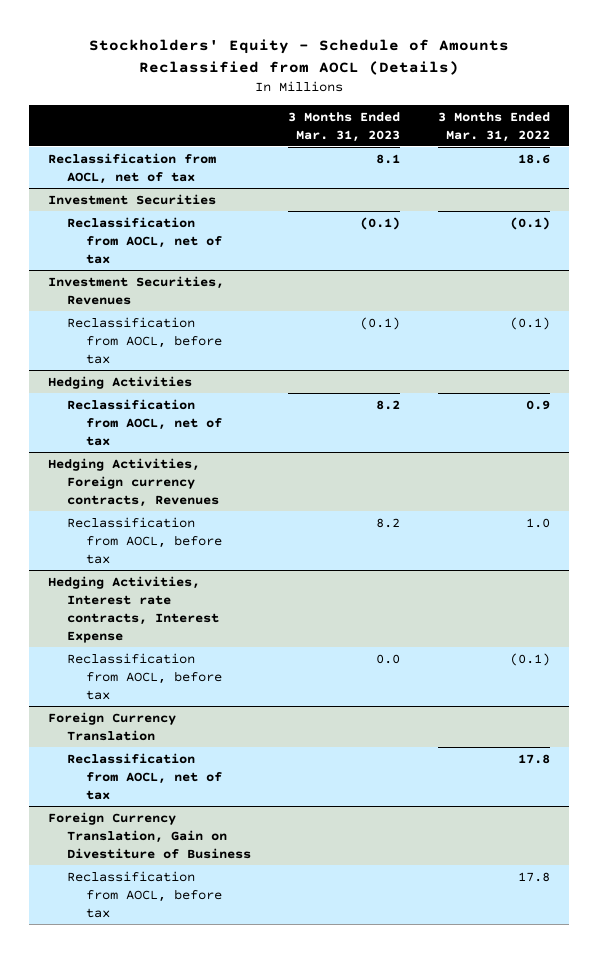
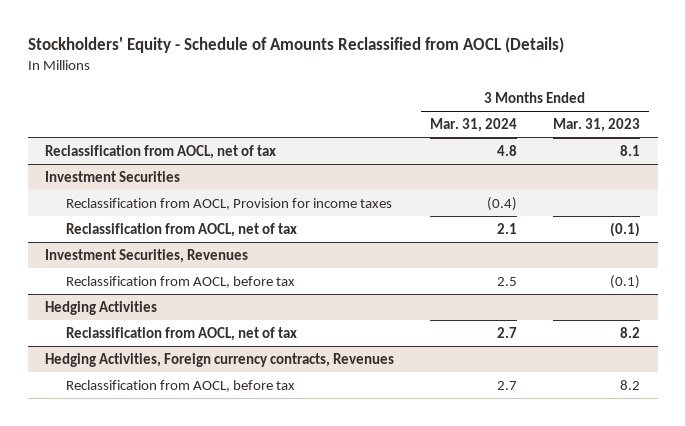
[438,111,551,142] 3 Months Ended Mar. 31, 2022 -> none
none -> [430,118,518,133] Mar. 31, 2024
none -> [66,197,393,210] Reclassification from AOCL, Provision for income taxes
[47,575,219,643] Hedging Activities, Interest rate contracts, Interest Expense -> none
[66,652,222,700] Reclassification from AOCL, before tax -> none
[47,711,176,741] Foreign Currency Translation -> none
[66,752,222,800] Reclassification from AOCL, net of tax -> none
[47,811,251,859] Foreign Currency Translation, Gain on Divestiture of Business -> none
[66,870,222,918] Reclassification from AOCL, before tax -> none

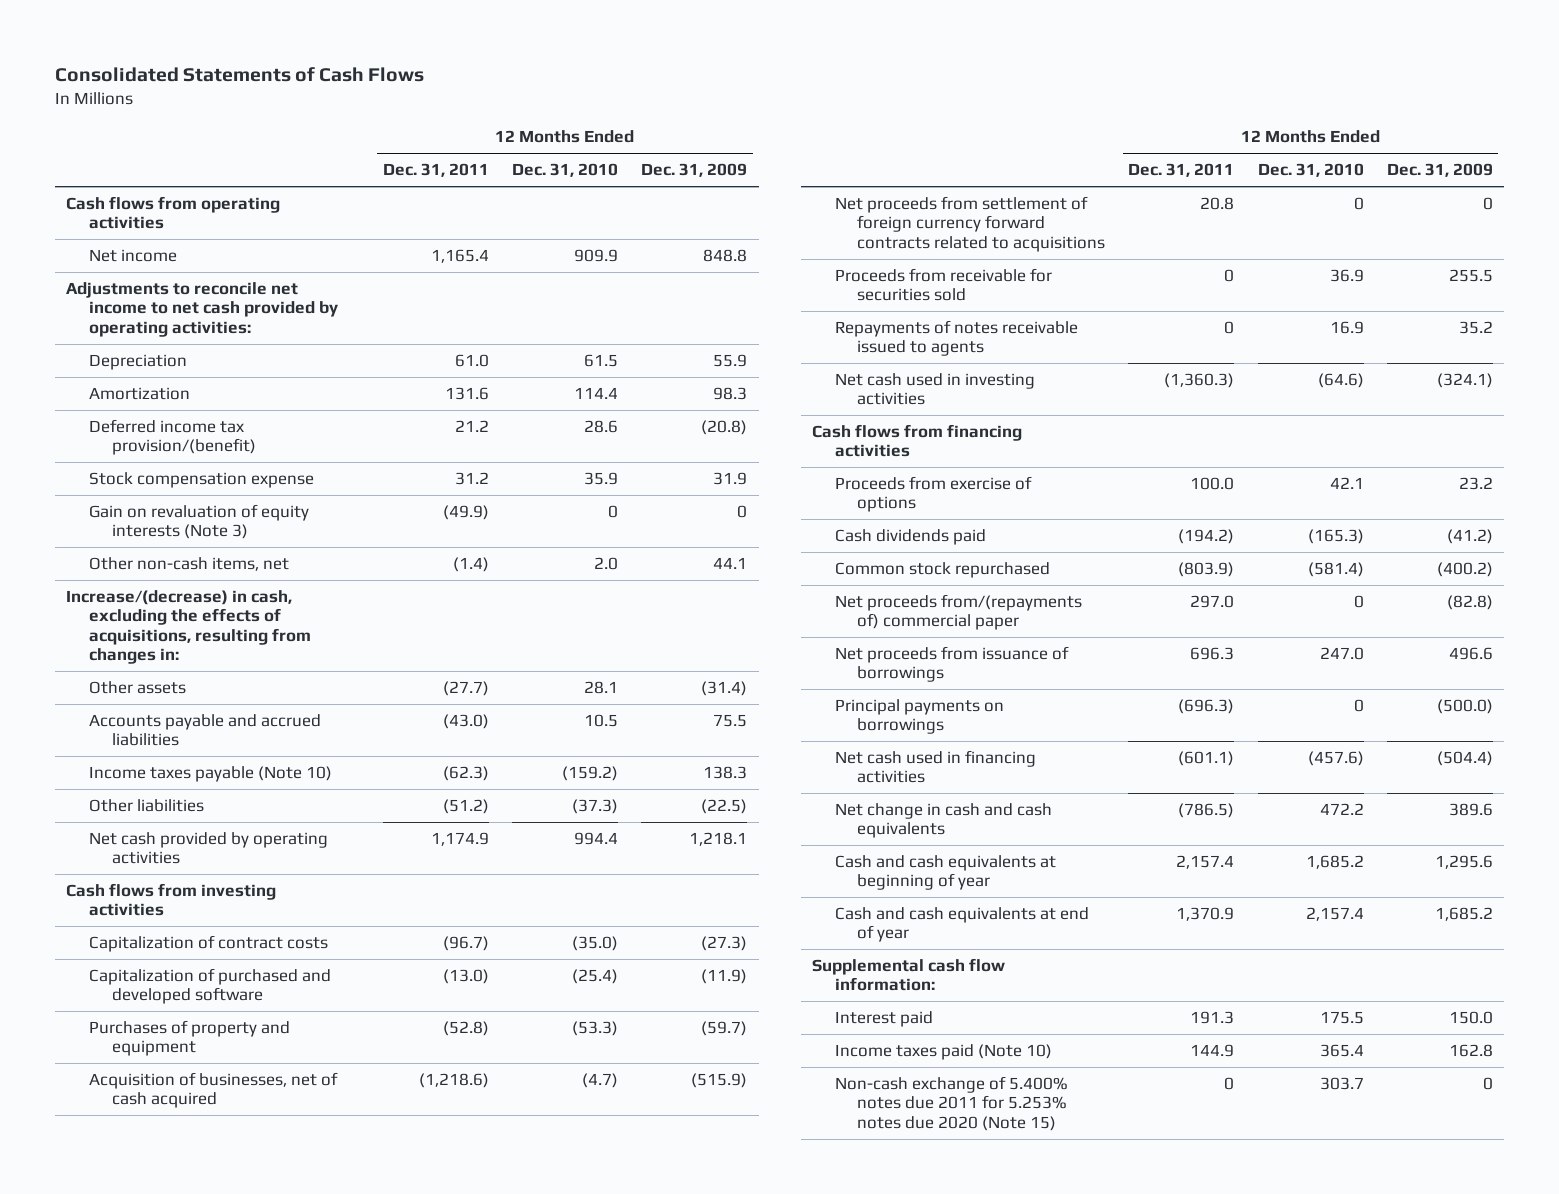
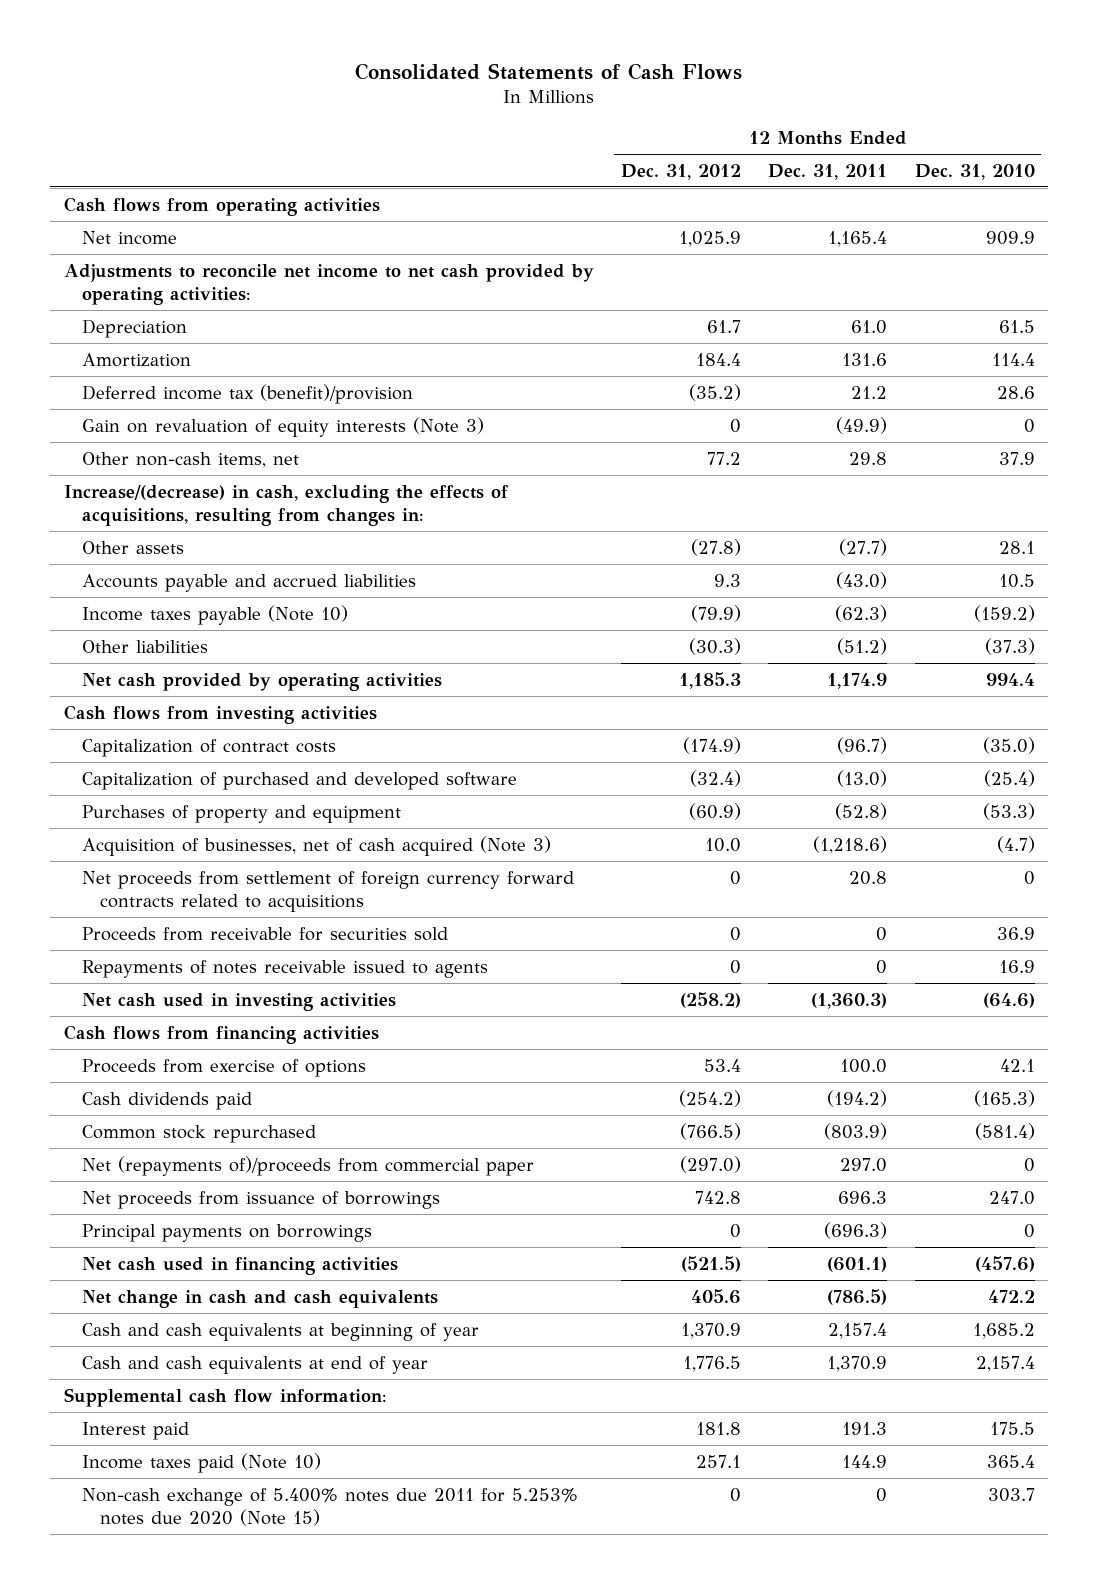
[641,163,748,178] Dec. 31, 2009 -> none
none -> [621,163,742,180] Dec. 31, 2012
[89,471,315,488] Stock compensation expense -> none
[89,418,256,456] Deferred income tax provision/(benefit) -> [82,383,414,404] Deferred income tax (benefit)/provision
[452,556,489,572] (1.4) -> [849,451,888,465] 29.8
[593,556,618,570] 2.0 -> [998,451,1035,465] 37.9
[89,1071,339,1109] Acquisition of businesses, net of cash acquired -> [82,835,552,856] Acquisition of businesses, net of cash acquired (Note 3)
[834,593,1082,631] Net proceeds from/(repayments of) commercial paper -> [82,1155,535,1176] Net (repayments of)/proceeds from commercial paper

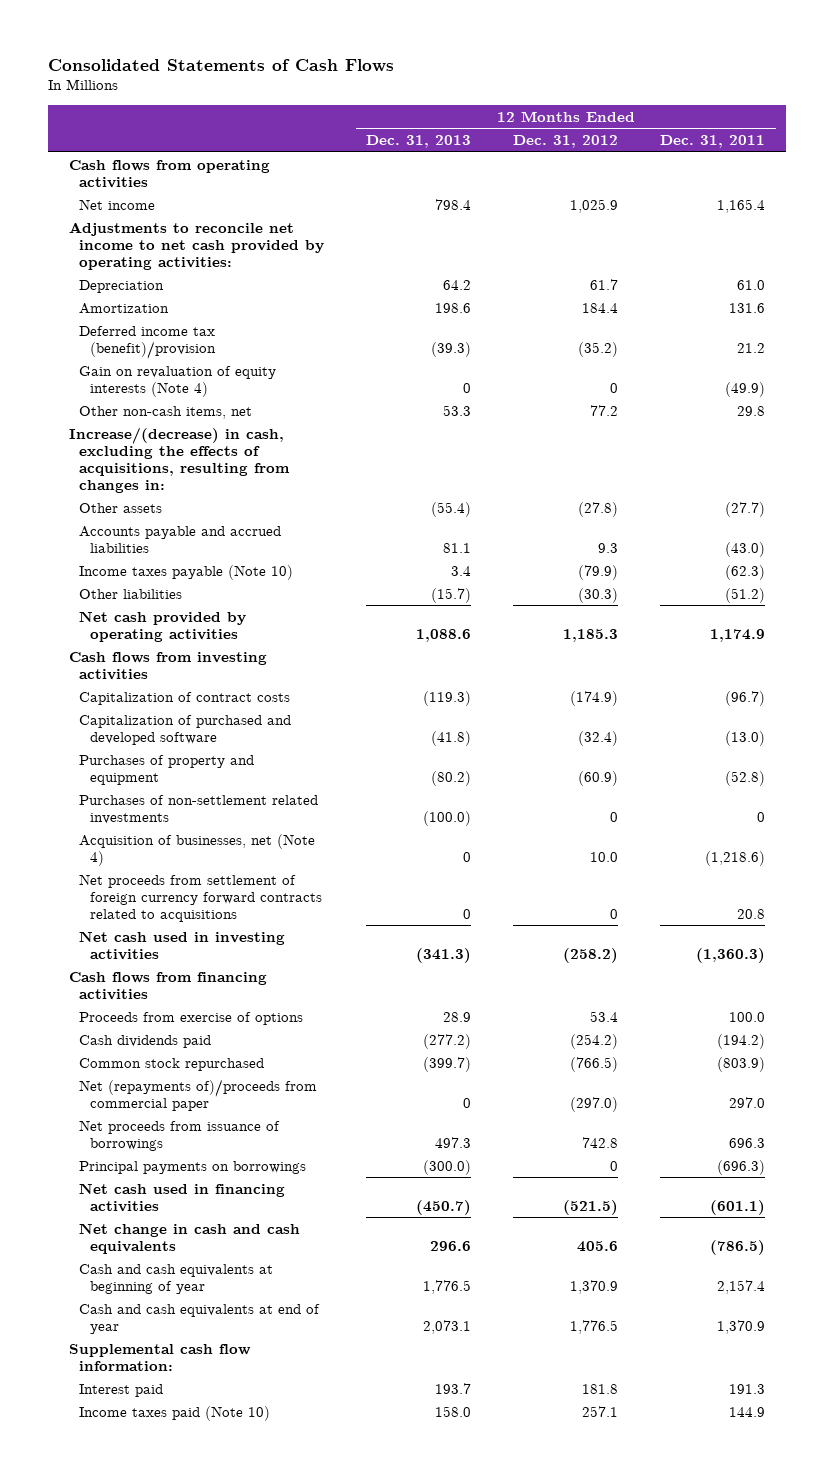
[914,163,1035,180] Dec. 31, 2010 -> none
none -> [366,134,472,148] Dec. 31, 2013
[82,416,485,437] Gain on revaluation of equity interests (Note 3) -> [79,365,277,397] Gain on revaluation of equity interests (Note 4)
none -> [79,794,319,824] Purchases of non-settlement related investments
[82,835,552,856] Acquisition of businesses, net of cash acquired (Note 3) -> [79,833,316,866] Acquisition of businesses, net (Note 4)
[82,926,449,941] Proceeds from receivable for securities sold -> none
[82,959,489,978] Repayments of notes receivable issued to agents -> none
[82,1487,579,1526] Non-cash exchange of 5.400% notes due 2011 for 5.253% notes due 2020 (Note 15) -> none

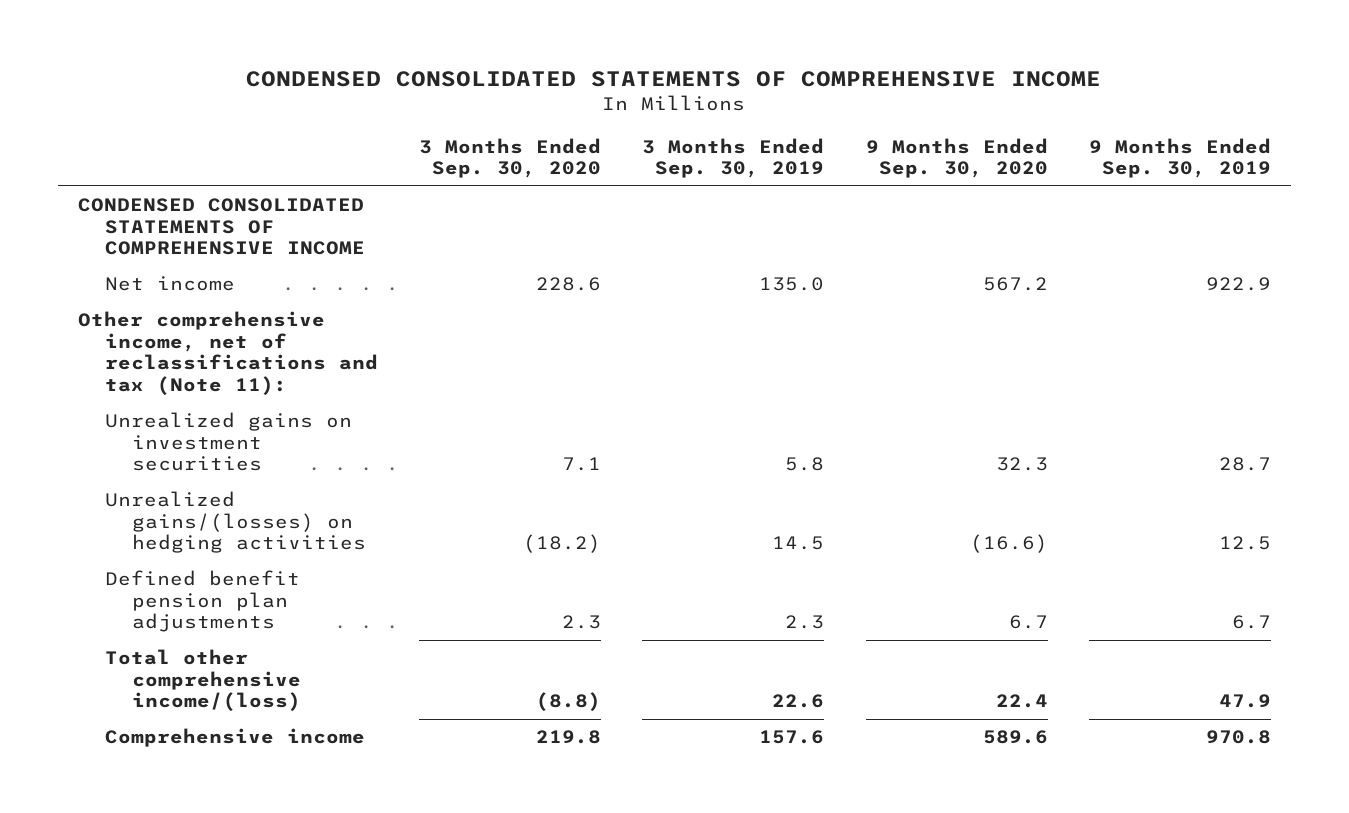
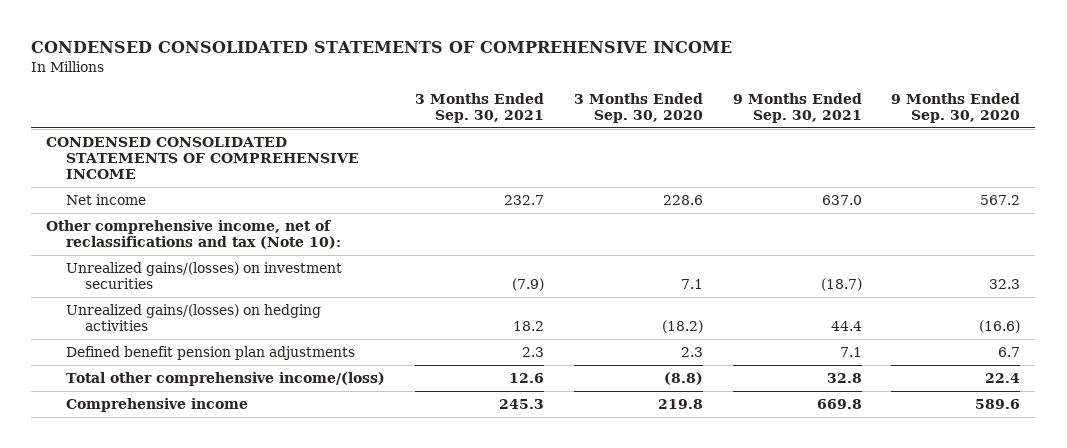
[642,137,825,179] 3 Months Ended Sep. 30, 2019 -> none
[1088,137,1271,179] 9 Months Ended Sep. 30, 2019 -> none
none -> [414,92,544,123] 3 Months Ended Sep. 30, 2021
none -> [732,92,862,123] 9 Months Ended Sep. 30, 2021
[78,311,378,396] Other comprehensive income, net of reclassifications and tax (Note 11): -> [46,219,341,250] Other comprehensive income, net of reclassifications and tax (Note 10):
[104,412,352,472] Unrealized gains on investment securities -> [65,261,342,290] Unrealized gains/(losses) on investment securities

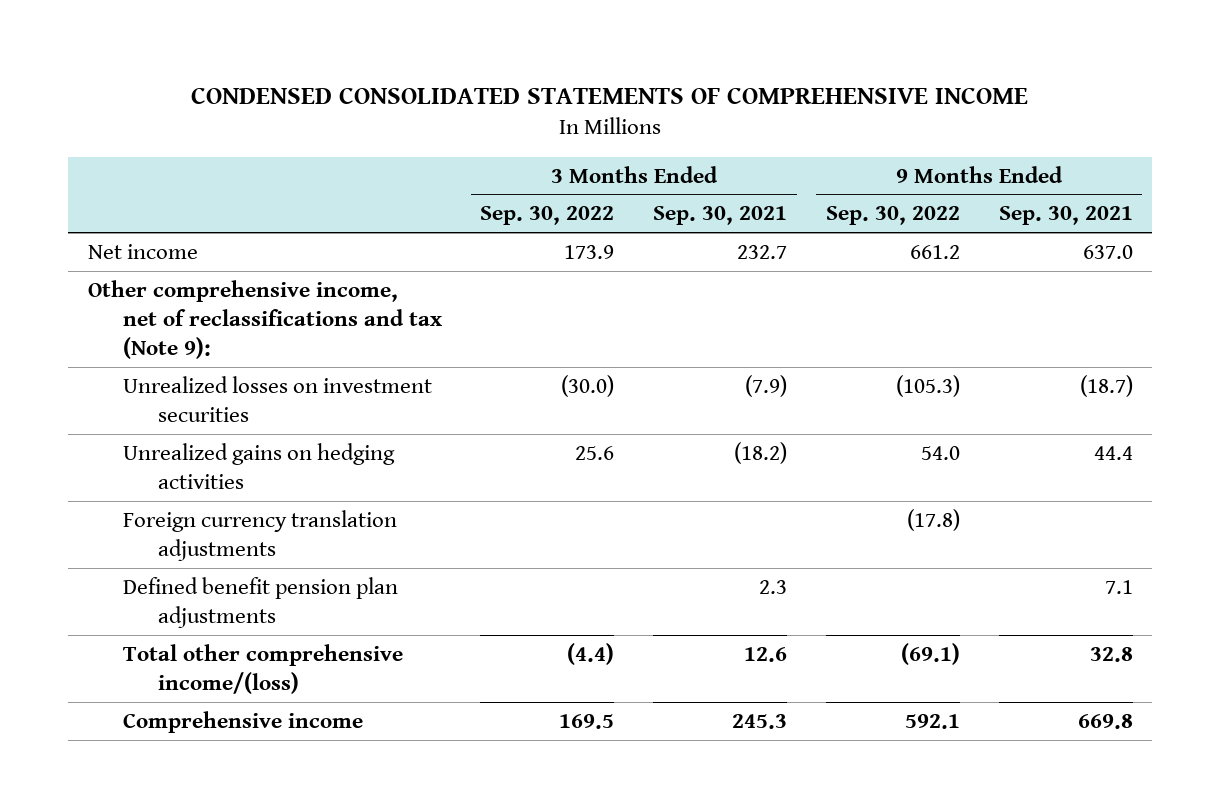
[573,92,703,123] 3 Months Ended Sep. 30, 2020 -> none
[891,92,1021,123] 9 Months Ended Sep. 30, 2020 -> none
none -> [480,206,615,226] Sep. 30, 2022
none -> [825,206,960,226] Sep. 30, 2022
[46,136,359,180] CONDENSED CONSOLIDATED STATEMENTS OF COMPREHENSIVE INCOME -> none
[46,219,341,250] Other comprehensive income, net of reclassifications and tax (Note 10): -> [87,279,442,360] Other comprehensive income, net of reclassifications and tax (Note 9):
[65,261,342,290] Unrealized gains/(losses) on investment securities -> [122,375,432,422] Unrealized losses on investment securities
[65,303,321,332] Unrealized gains/(losses) on hedging activities -> [122,442,395,489] Unrealized gains on hedging activities
[512,321,544,332] 18.2 -> [734,441,788,464] (18.2)
none -> [122,509,397,561] Foreign currency translation adjustments

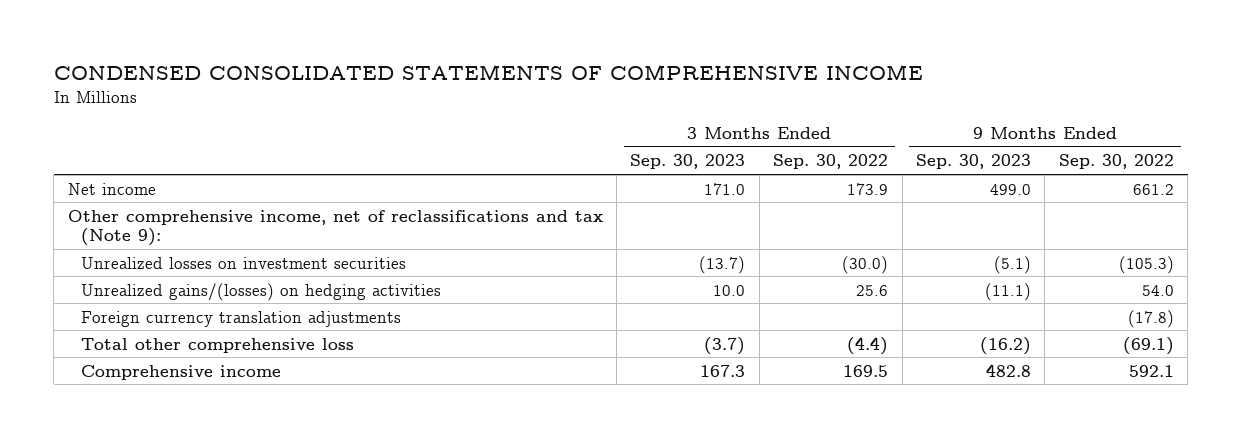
[653,206,788,226] Sep. 30, 2021 -> none
[998,206,1133,226] Sep. 30, 2021 -> none
none -> [630,154,746,170] Sep. 30, 2023
none -> [916,154,1032,170] Sep. 30, 2023
[122,442,395,489] Unrealized gains on hedging activities -> [81,282,442,301] Unrealized gains/(losses) on hedging activities
[122,576,398,628] Defined benefit pension plan adjustments -> none
[122,643,403,694] Total other comprehensive income/(loss) -> [81,337,355,353] Total other comprehensive loss

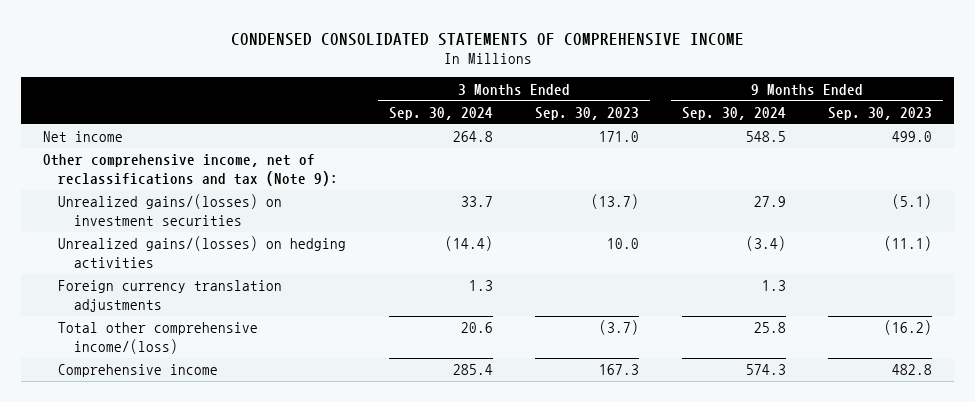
[773,154,889,170] Sep. 30, 2022 -> none
[1058,154,1174,170] Sep. 30, 2022 -> none
none -> [388,106,493,120] Sep. 30, 2024
none -> [681,106,786,120] Sep. 30, 2024
[81,256,407,269] Unrealized losses on investment securities -> [58,194,283,226] Unrealized gains/(losses) on investment securities
[81,337,355,353] Total other comprehensive loss -> [58,322,259,354] Total other comprehensive income/(loss)

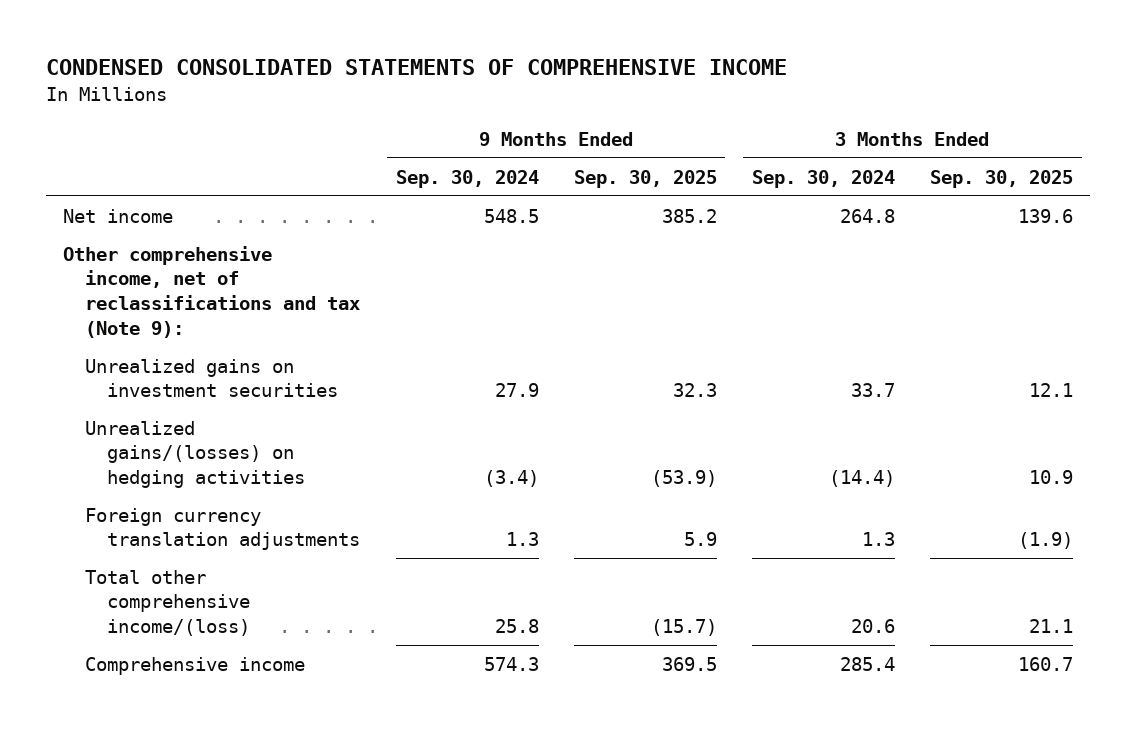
[535,106,640,120] Sep. 30, 2023 -> none
[828,106,933,120] Sep. 30, 2023 -> none
none -> [573,169,717,188] Sep. 30, 2025
none -> [929,169,1073,188] Sep. 30, 2025
[58,194,283,226] Unrealized gains/(losses) on investment securities -> [85,358,339,398] Unrealized gains on investment securities

